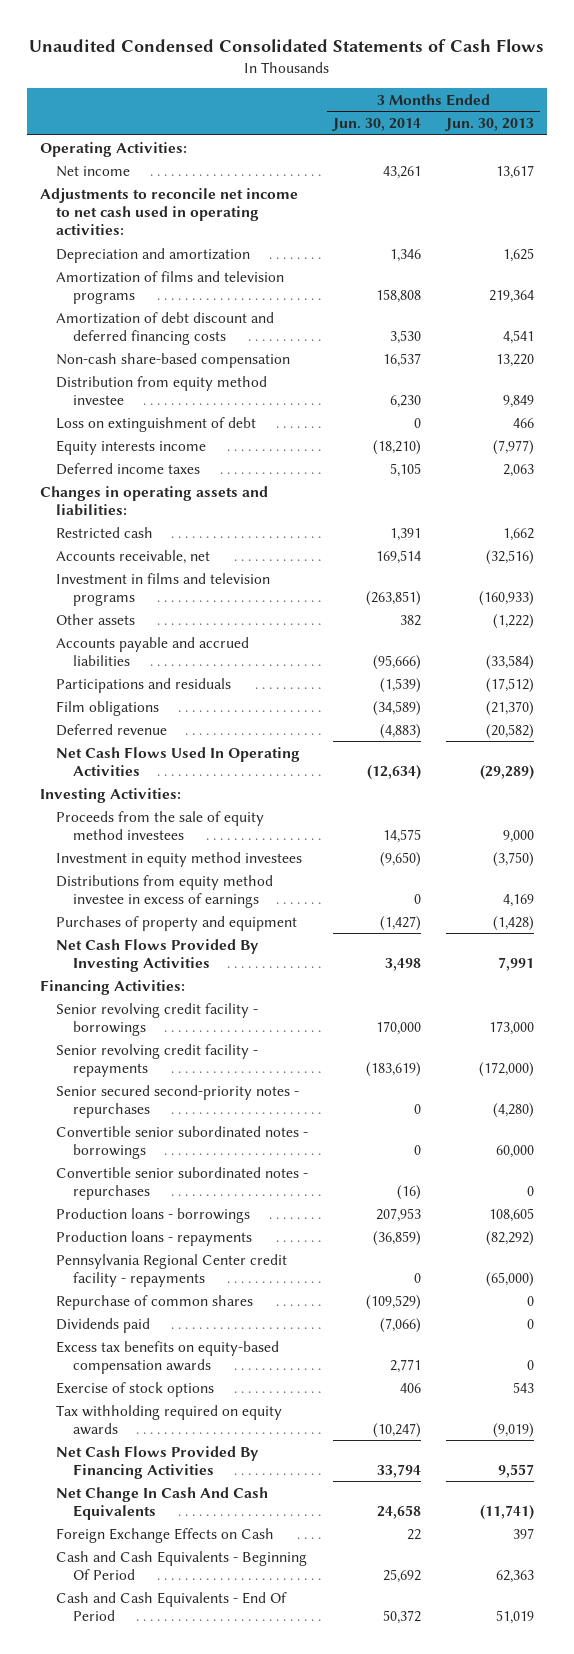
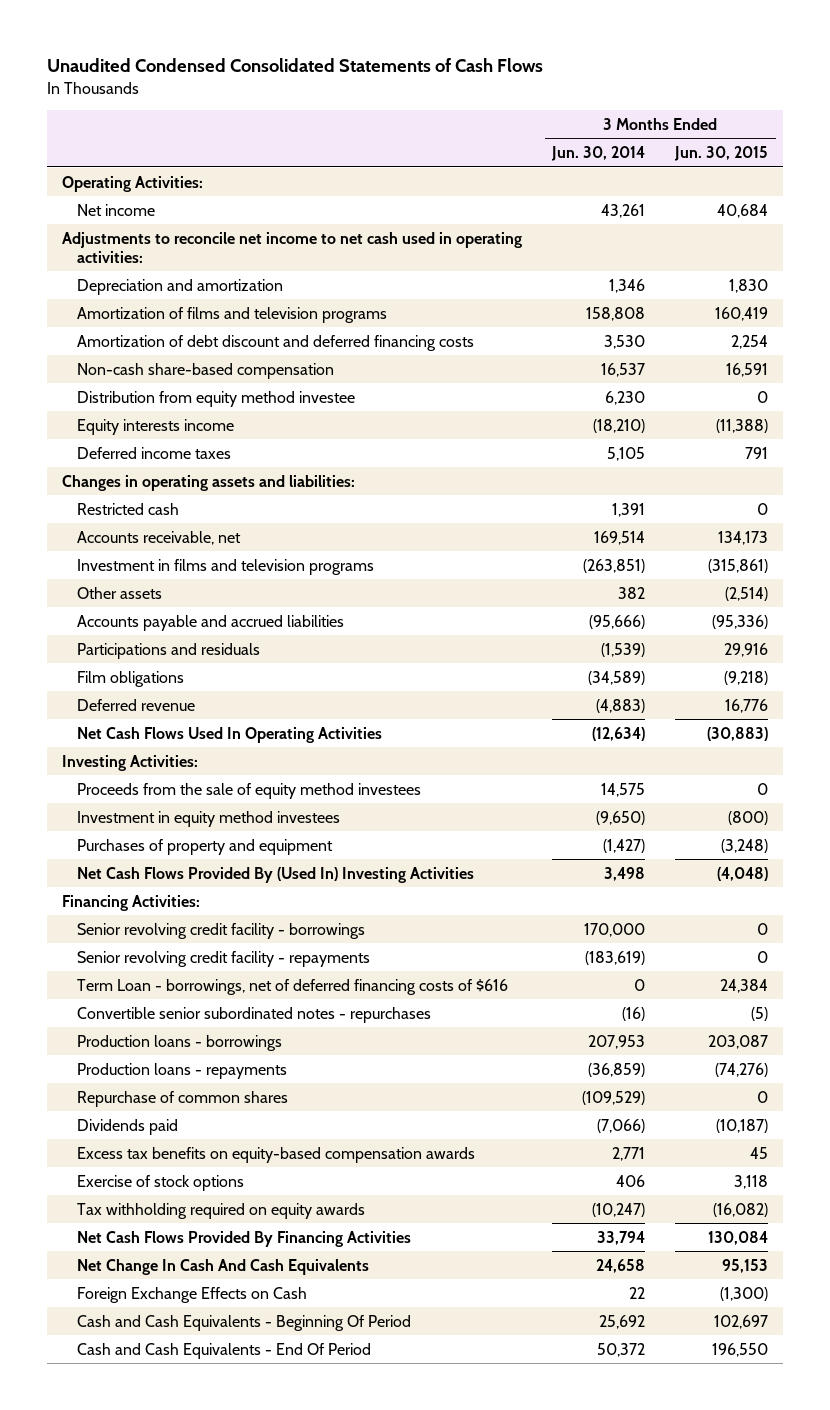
[445,118,535,132] Jun. 30, 2013 -> none
none -> [674,146,769,162] Jun. 30, 2015
[56,416,257,432] Loss on extinguishment of debt -> none
[56,874,274,908] Distributions from equity method investee in excess of earnings -> none
[56,938,260,972] Net Cash Flows Provided By Investing Activities -> [76,866,474,883] Net Cash Flows Provided By (Used In) Investing Activities
[56,1084,300,1118] Senior secured second-priority notes - repurchases -> none
[56,1125,309,1159] Convertible senior subordinated notes - borrowings -> none
none -> [76,978,508,995] Term Loan - borrowings, net of deferred financing costs of $616
[56,1253,288,1287] Pennsylvania Regional Center credit facility - repayments -> none

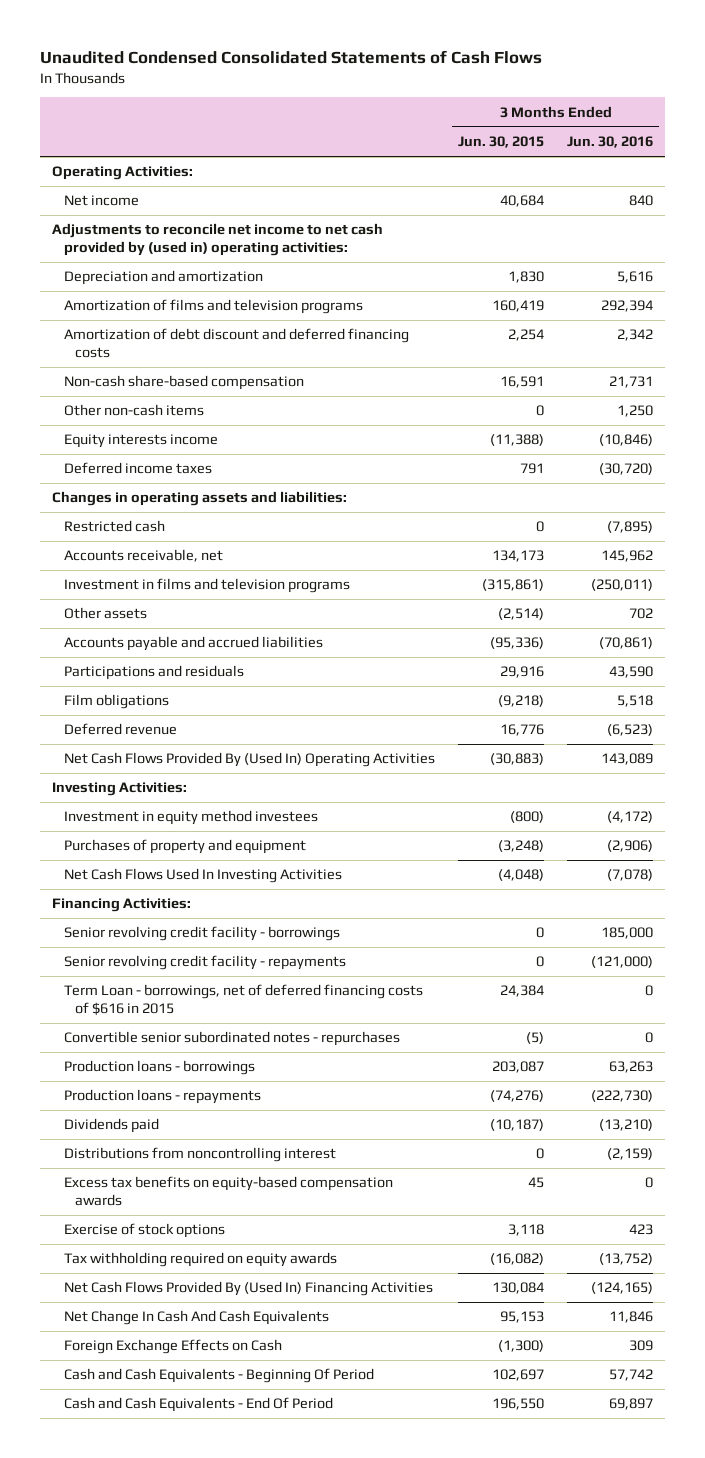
[551,146,646,162] Jun. 30, 2014 -> none
none -> [567,136,654,149] Jun. 30, 2016
[62,231,523,263] Adjustments to reconcile net income to net cash used in operating activities: -> [51,223,383,257] Adjustments to reconcile net income to net cash provided by (used in) operating activities:
[76,390,355,407] Distribution from equity method investee -> none
none -> [63,404,204,417] Other non-cash items
[76,726,382,743] Net Cash Flows Used In Operating Activities -> [63,752,435,768] Net Cash Flows Provided By (Used In) Operating Activities
[76,782,421,799] Proceeds from the sale of equity method investees -> none
[76,866,474,883] Net Cash Flows Provided By (Used In) Investing Activities -> [63,868,342,884] Net Cash Flows Used In Investing Activities
[76,978,508,995] Term Loan - borrowings, net of deferred financing costs of $616 -> [63,984,423,1017] Term Loan - borrowings, net of deferred financing costs of $616 in 2015
[76,1090,288,1107] Repurchase of common shares -> none
none -> [63,1147,336,1163] Distributions from noncontrolling interest
[76,1230,411,1247] Net Cash Flows Provided By Financing Activities -> [63,1281,433,1297] Net Cash Flows Provided By (Used In) Financing Activities

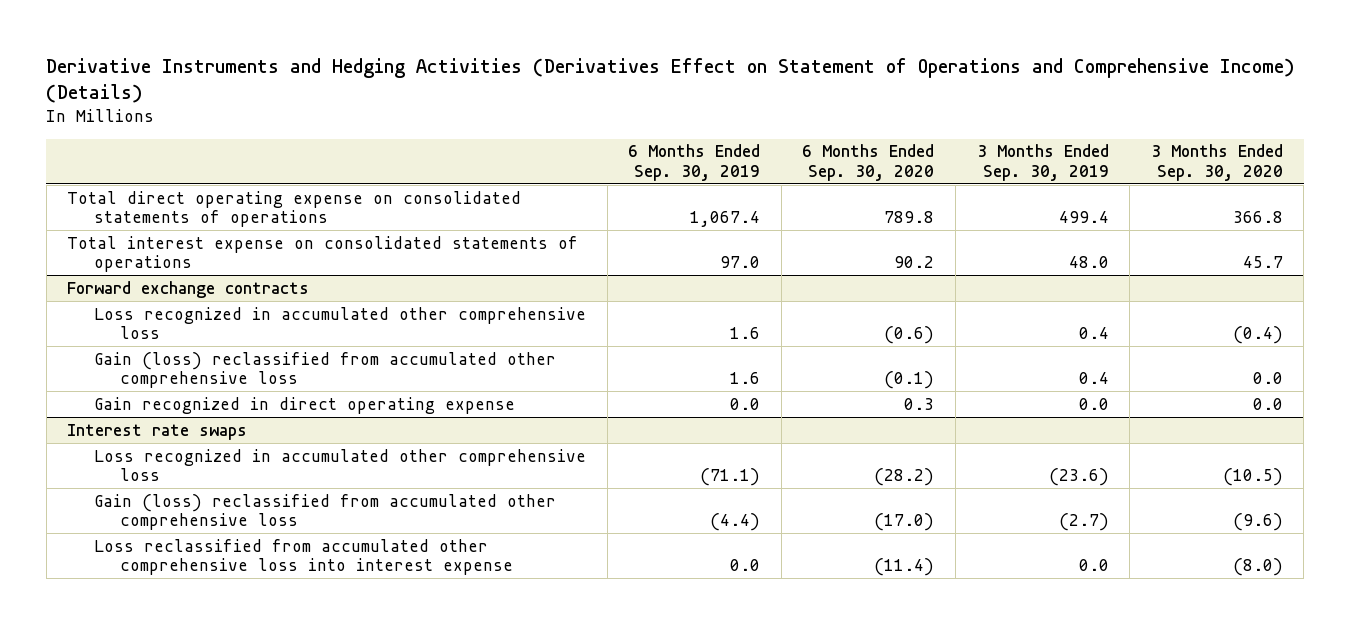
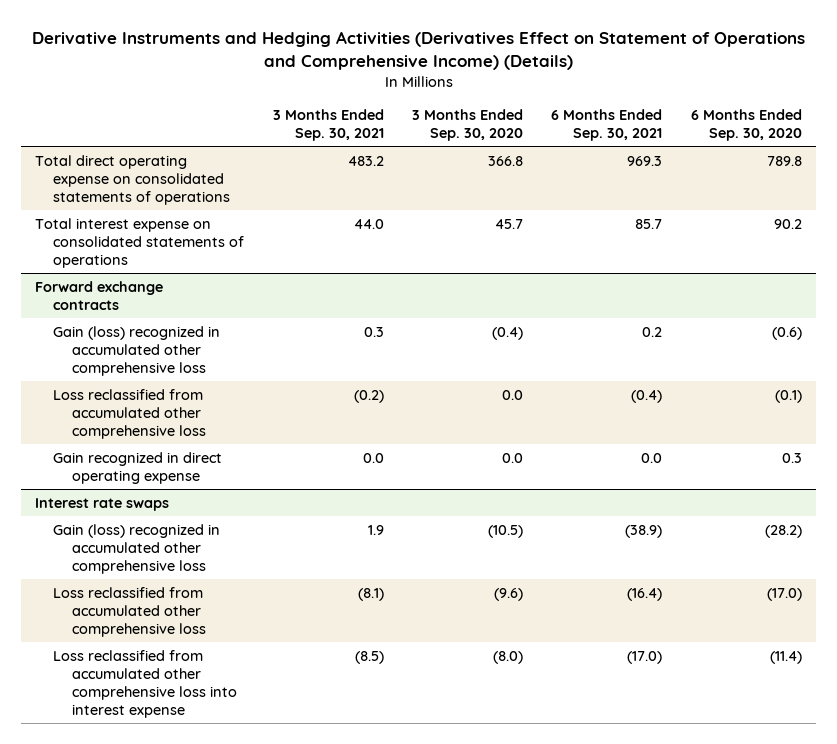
[628,144,761,181] 6 Months Ended Sep. 30, 2019 -> none
[976,144,1109,181] 3 Months Ended Sep. 30, 2019 -> none
none -> [272,108,384,141] 3 Months Ended Sep. 30, 2021
none -> [551,108,663,141] 6 Months Ended Sep. 30, 2021
[93,306,586,340] Loss recognized in accumulated other comprehensive loss -> [53,325,221,376] Gain (loss) recognized in accumulated other comprehensive loss
[93,351,556,389] Gain (loss) reclassified from accumulated other comprehensive loss -> [53,388,206,439] Loss reclassified from accumulated other comprehensive loss
[93,448,586,482] Loss recognized in accumulated other comprehensive loss -> [53,523,221,574] Gain (loss) recognized in accumulated other comprehensive loss
[93,493,556,531] Gain (loss) reclassified from accumulated other comprehensive loss -> [53,586,206,637] Loss reclassified from accumulated other comprehensive loss

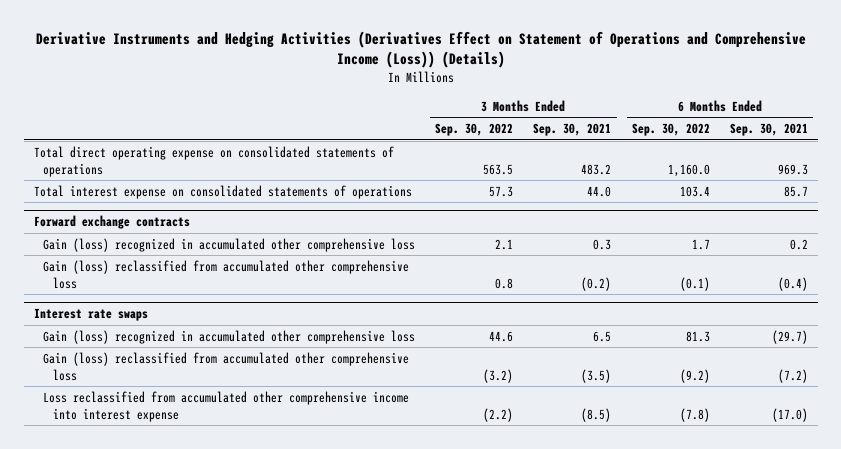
[31,30,805,70] Derivative Instruments and Hedging Activities (Derivatives Effect on Statement of Operations and Comprehensive Income) (Details) -> [35,30,806,69] Derivative Instruments and Hedging Activities (Derivatives Effect on Statement of Operations and Comprehensive Income (Loss)) (Details)
[412,108,524,141] 3 Months Ended Sep. 30, 2020 -> none
[690,108,802,141] 6 Months Ended Sep. 30, 2020 -> none
none -> [435,123,514,137] Sep. 30, 2022
none -> [631,123,710,137] Sep. 30, 2022
[53,451,223,484] Gain recognized in direct operating expense -> none
[53,388,206,439] Loss reclassified from accumulated other comprehensive loss -> [43,259,410,289] Gain (loss) reclassified from accumulated other comprehensive loss
[367,524,384,535] 1.9 -> [593,330,612,342] 6.5
[625,524,663,538] (38.9) -> [771,329,808,344] (29.7)
[53,586,206,637] Loss reclassified from accumulated other comprehensive loss -> [43,351,410,381] Gain (loss) reclassified from accumulated other comprehensive loss
[357,587,384,601] (8.1) -> [581,368,612,383] (3.5)
[627,587,663,601] (16.4) -> [777,368,808,383] (7.2)
[53,649,237,718] Loss reclassified from accumulated other comprehensive loss into interest expense -> [43,390,410,422] Loss reclassified from accumulated other comprehensive income into interest expense

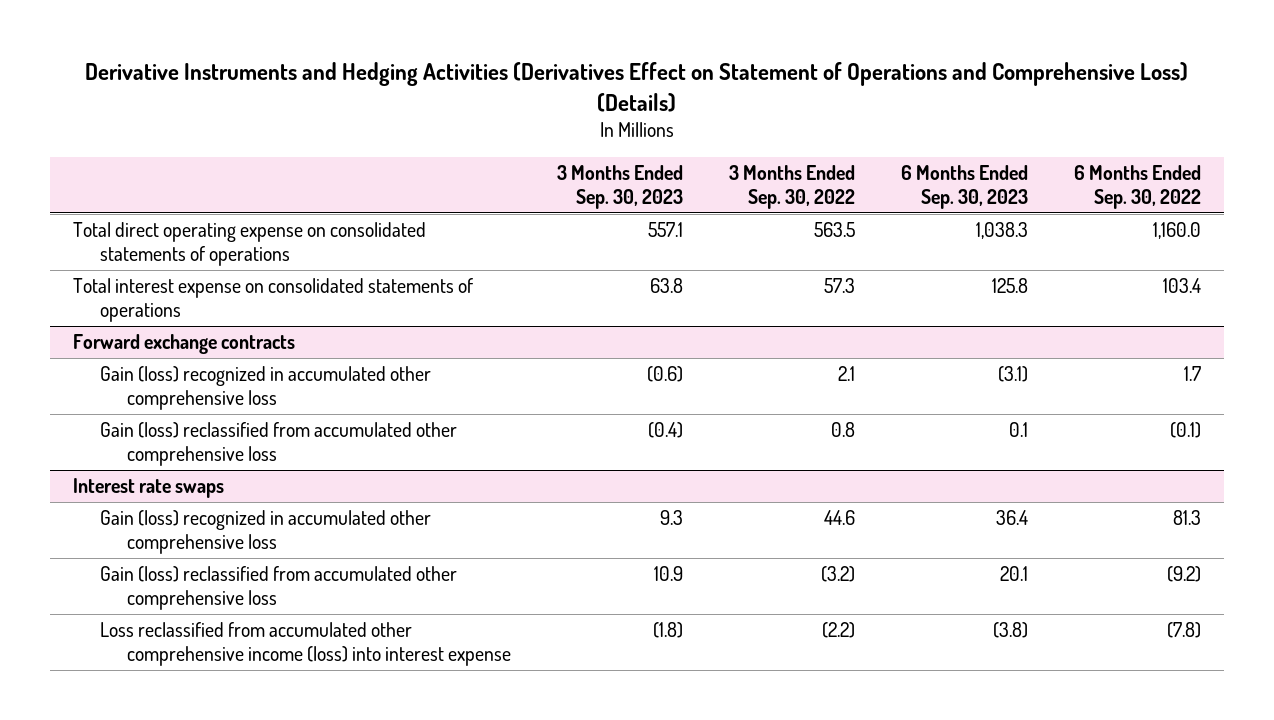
[35,30,806,69] Derivative Instruments and Hedging Activities (Derivatives Effect on Statement of Operations and Comprehensive Income (Loss)) (Details) -> [84,62,1188,112] Derivative Instruments and Hedging Activities (Derivatives Effect on Statement of Operations and Comprehensive Loss) (Details)
[533,123,612,137] Sep. 30, 2021 -> none
[729,123,808,137] Sep. 30, 2021 -> none
none -> [557,164,684,210] 3 Months Ended Sep. 30, 2023
none -> [901,164,1029,210] 6 Months Ended Sep. 30, 2023
[43,390,410,422] Loss reclassified from accumulated other comprehensive income into interest expense -> [99,622,512,667] Loss reclassified from accumulated other comprehensive income (loss) into interest expense

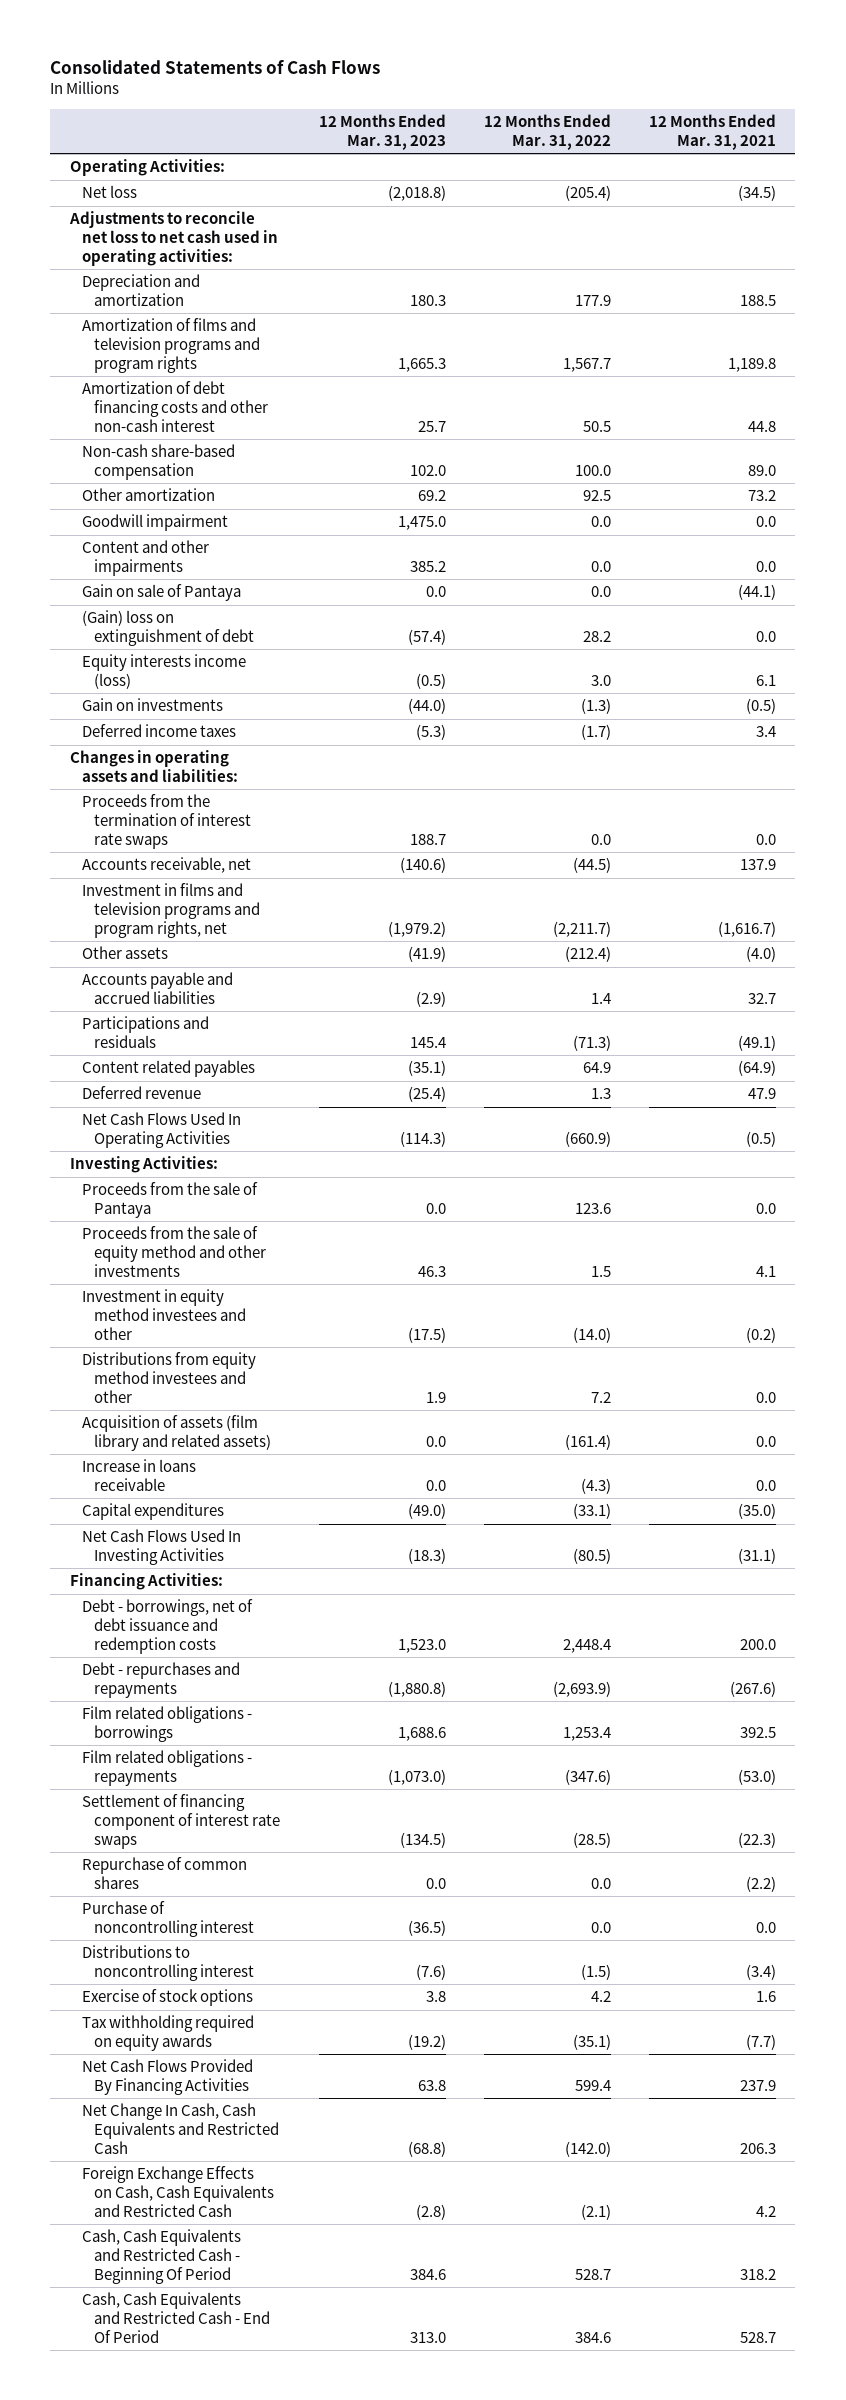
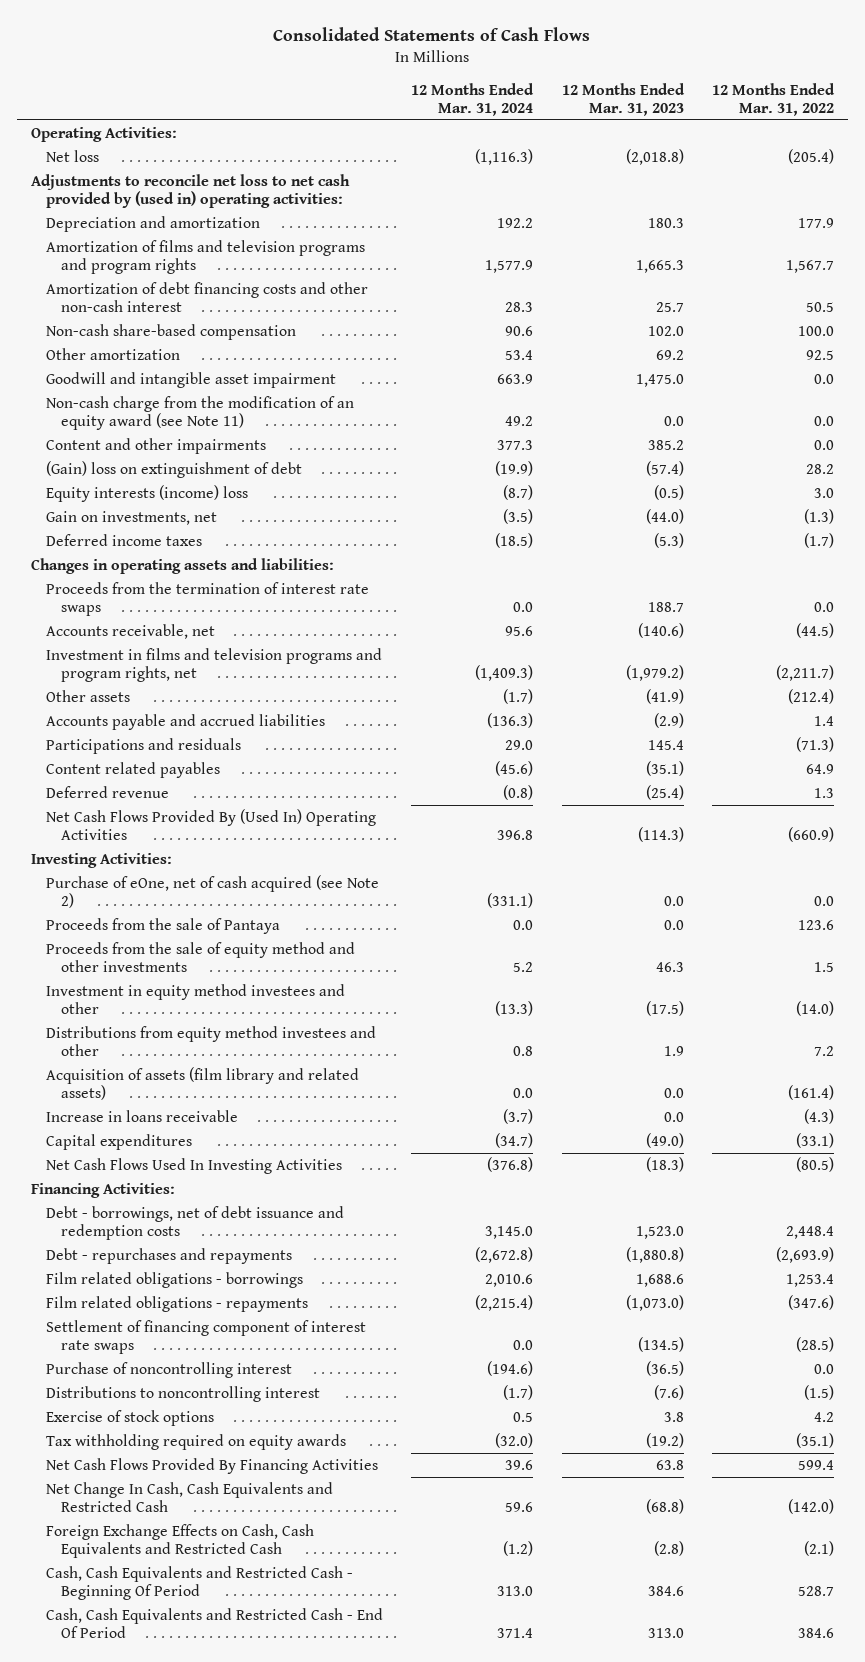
[649,114,777,151] 12 Months Ended Mar. 31, 2021 -> none
none -> [411,82,535,116] 12 Months Ended Mar. 31, 2024
[68,211,279,267] Adjustments to reconcile net loss to net cash used in operating activities: -> [30,173,350,208] Adjustments to reconcile net loss to net cash provided by (used in) operating activities:
[82,514,229,532] Goodwill impairment -> [46,371,337,388] Goodwill and intangible asset impairment
none -> [46,395,355,430] Non-cash charge from the modification of an equity award (see Note 11)
[82,584,242,602] Gain on sale of Pantaya -> none
[82,654,247,690] Equity interests income (loss) -> [46,484,249,502] Equity interests (income) loss
[82,698,224,712] Gain on investments -> [46,510,218,525] Gain on investments, net
[82,1112,242,1149] Net Cash Flows Used In Operating Activities -> [46,808,377,840] Net Cash Flows Provided By (Used In) Operating Activities
none -> [46,874,380,908] Purchase of eOne, net of cash acquired (see Note 2)
[82,1857,248,1890] Repurchase of common shares -> none

